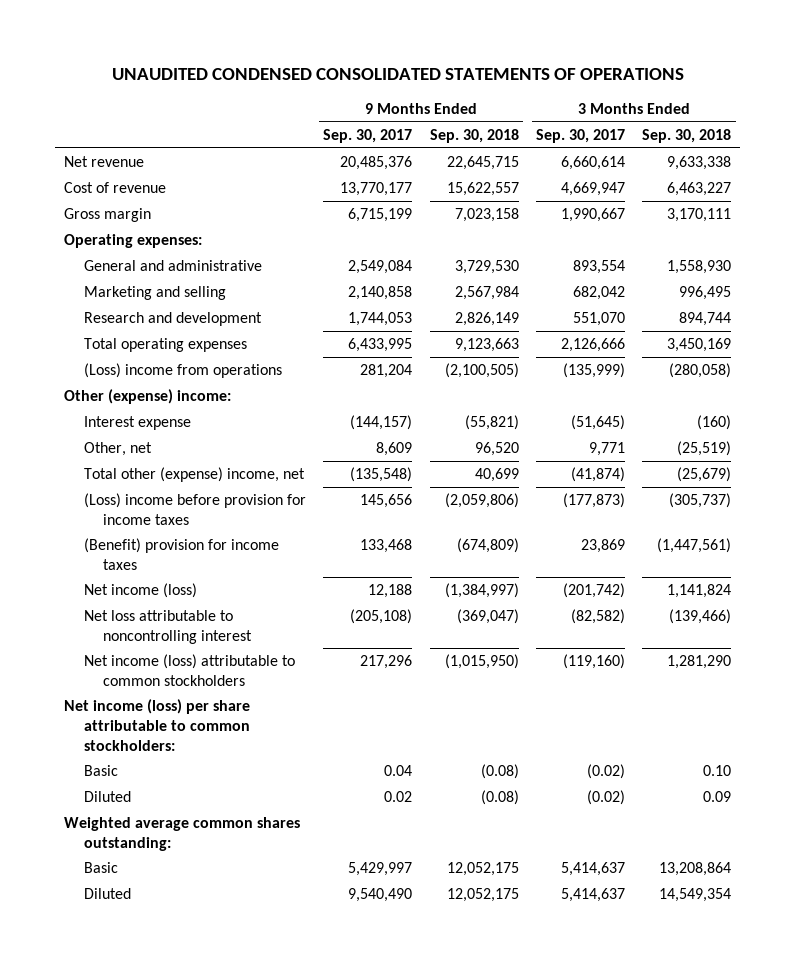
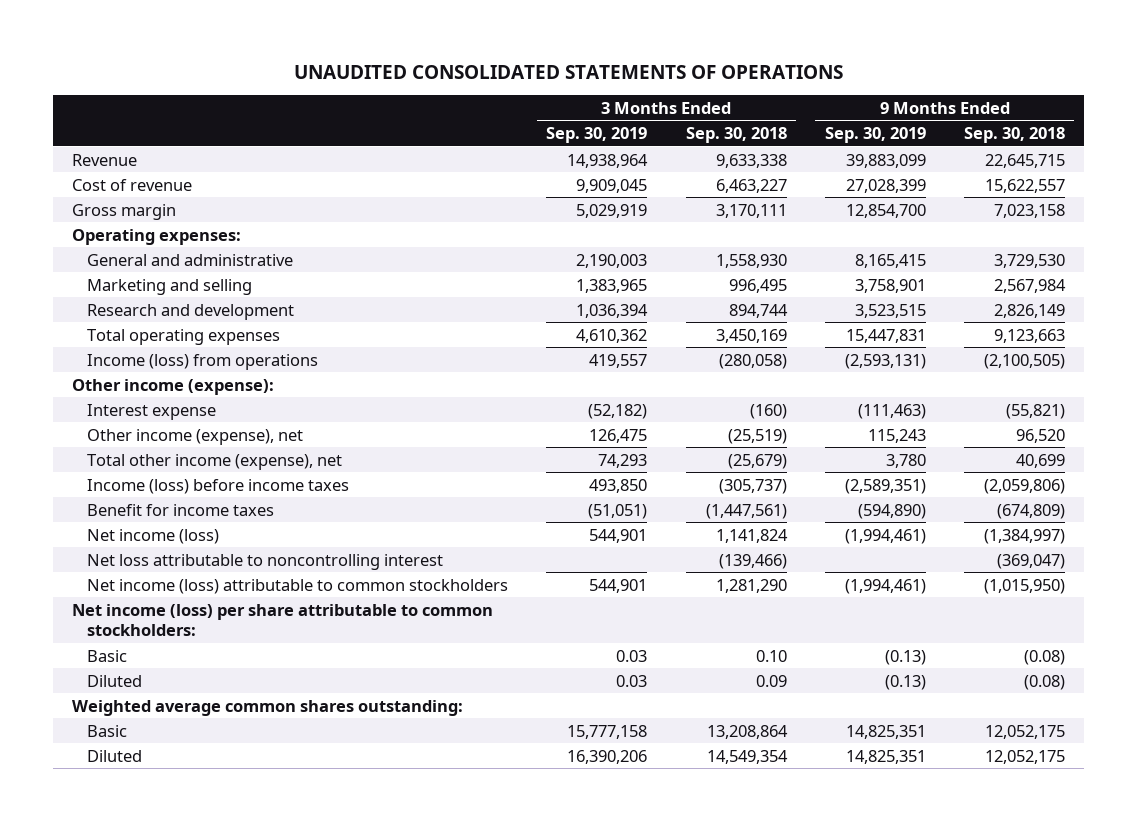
[111,68,684,81] UNAUDITED CONDENSED CONSOLIDATED STATEMENTS OF OPERATIONS -> [293,64,843,79] UNAUDITED CONSOLIDATED STATEMENTS OF OPERATIONS
[323,129,413,144] Sep. 30, 2017 -> none
[535,129,625,144] Sep. 30, 2017 -> none
none -> [546,127,648,144] Sep. 30, 2019
none -> [824,127,926,144] Sep. 30, 2019
[64,156,145,168] Net revenue -> [72,153,138,166] Revenue
[83,363,282,379] (Loss) income from operations -> [87,353,319,370] Income (loss) from operations
[64,389,232,405] Other (expense) income: -> [72,378,275,395] Other income (expense):
[83,442,152,457] Other, net -> [87,428,304,445] Other income (expense), net
[83,467,305,483] Total other (expense) income, net -> [87,453,343,470] Total other income (expense), net
[83,493,306,525] (Loss) income before provision for income taxes -> [87,478,350,494] Income (loss) before income taxes
[83,538,279,570] (Benefit) provision for income taxes -> [87,503,275,516] Benefit for income taxes

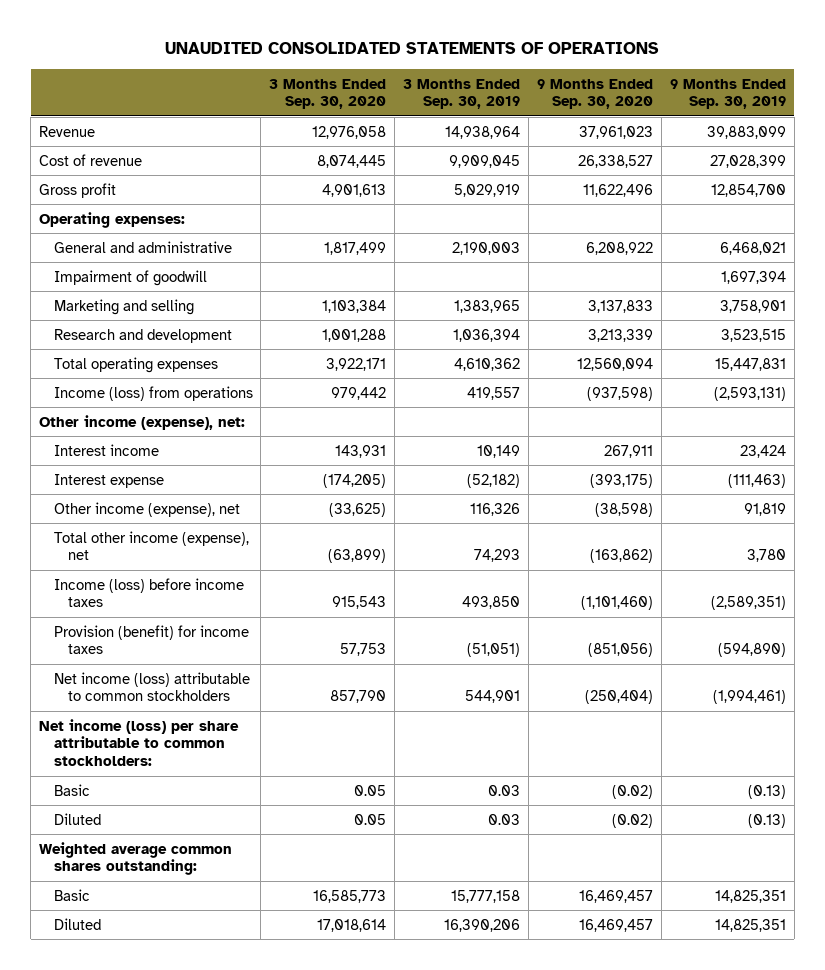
[685,127,787,144] Sep. 30, 2018 -> none
[963,127,1065,144] Sep. 30, 2018 -> none
none -> [269,78,387,110] 3 Months Ended Sep. 30, 2020
none -> [536,78,653,110] 9 Months Ended Sep. 30, 2020
[72,203,177,220] Gross margin -> [39,182,117,198] Gross profit
[854,253,926,268] 8,165,415 -> [719,241,786,255] 6,468,021
none -> [53,269,207,286] Impairment of goodwill
[72,378,275,395] Other income (expense): -> [39,414,246,430] Other income (expense), net:
none -> [53,443,159,456] Interest income
[589,428,648,443] 126,475 -> [470,502,521,516] 116,326
[867,428,926,443] 115,243 -> [743,502,786,516] 91,819
[87,528,220,544] Net income (loss) -> none
[87,553,444,570] Net loss attributable to noncontrolling interest -> none
[87,503,275,516] Benefit for income taxes -> [53,624,249,655] Provision (benefit) for income taxes

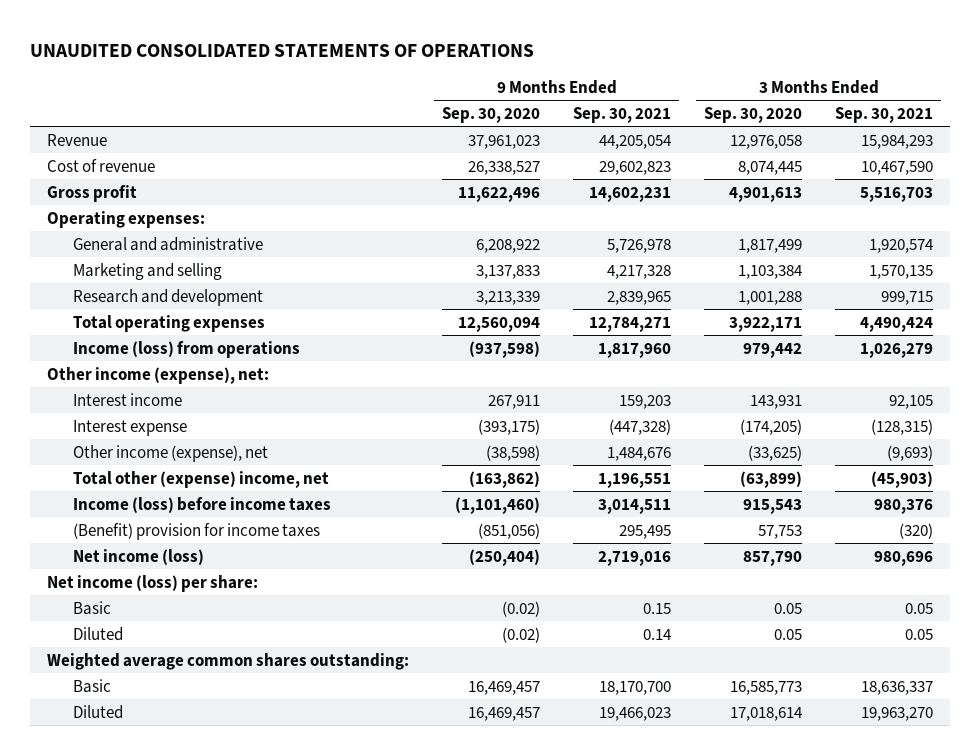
[403,78,521,110] 3 Months Ended Sep. 30, 2019 -> none
[669,78,786,110] 9 Months Ended Sep. 30, 2019 -> none
none -> [573,107,672,124] Sep. 30, 2021
none -> [835,107,934,124] Sep. 30, 2021
[53,269,207,286] Impairment of goodwill -> none
[53,530,249,561] Total other income (expense), net -> [72,470,329,488] Total other (expense) income, net
[53,624,249,655] Provision (benefit) for income taxes -> [72,522,320,540] (Benefit) provision for income taxes
[53,671,250,702] Net income (loss) attributable to common stockholders -> [72,548,204,565] Net income (loss)
[39,718,240,767] Net income (loss) per share attributable to common stockholders: -> [46,574,258,592] Net income (loss) per share:

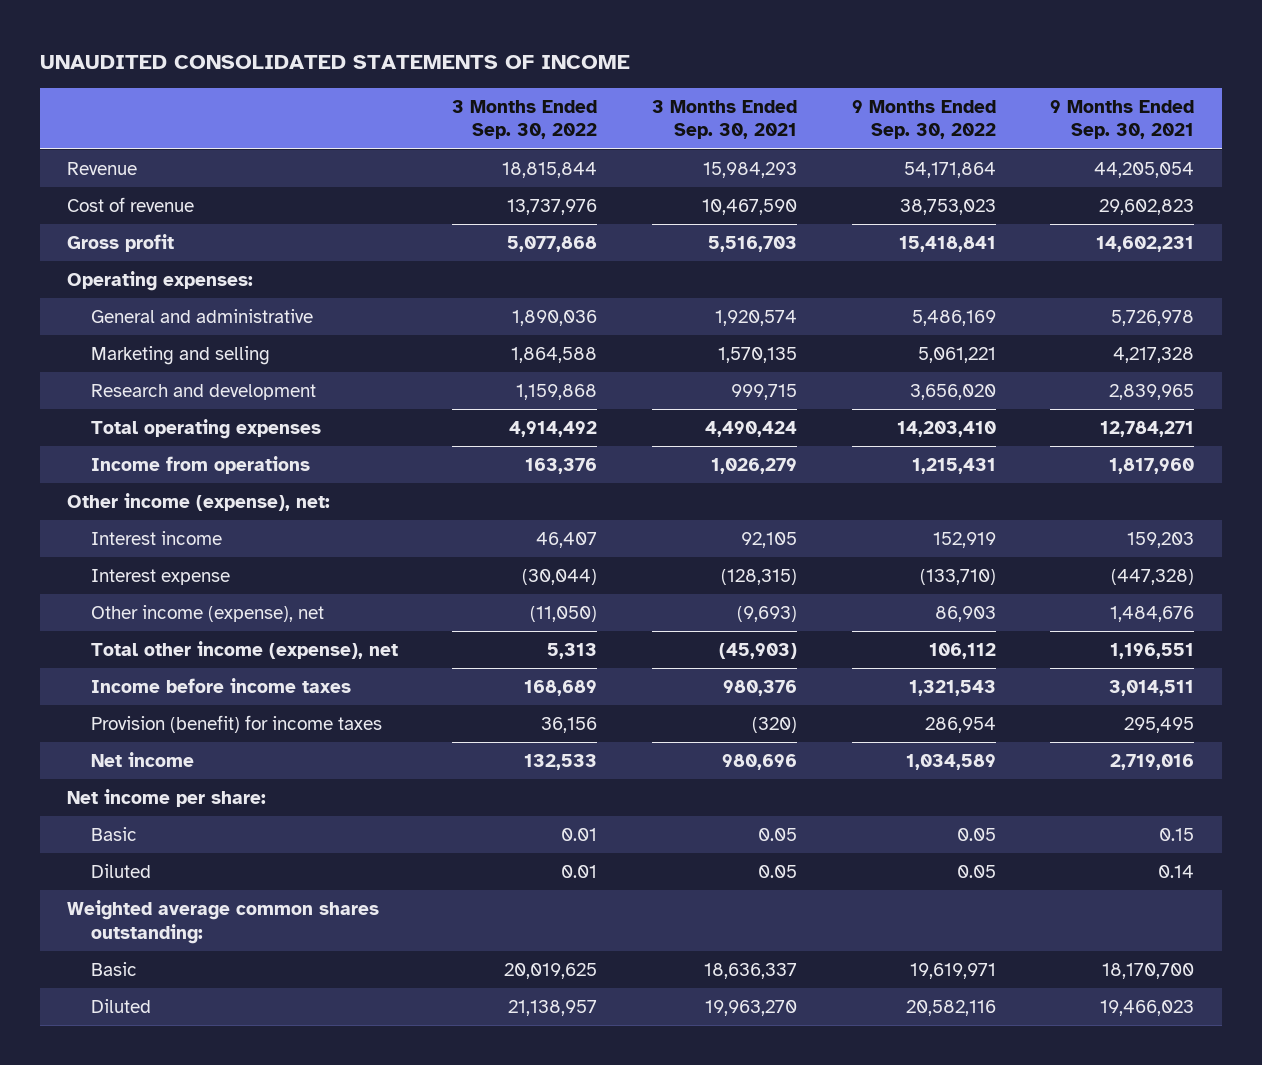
[30,44,535,58] UNAUDITED CONSOLIDATED STATEMENTS OF OPERATIONS -> [39,55,630,70] UNAUDITED CONSOLIDATED STATEMENTS OF INCOME
[442,107,541,124] Sep. 30, 2020 -> none
[704,107,803,124] Sep. 30, 2020 -> none
none -> [452,99,598,140] 3 Months Ended Sep. 30, 2022
none -> [851,99,996,140] 9 Months Ended Sep. 30, 2022
[72,340,300,358] Income (loss) from operations -> [90,455,310,474] Income from operations
[72,470,329,488] Total other (expense) income, net -> [90,640,398,659] Total other income (expense), net
[72,496,331,513] Income (loss) before income taxes -> [90,677,351,693] Income before income taxes
[72,522,320,540] (Benefit) provision for income taxes -> [90,714,382,733] Provision (benefit) for income taxes
[72,548,204,565] Net income (loss) -> [90,751,194,767] Net income
[46,574,258,592] Net income (loss) per share: -> [67,788,267,807] Net income per share:

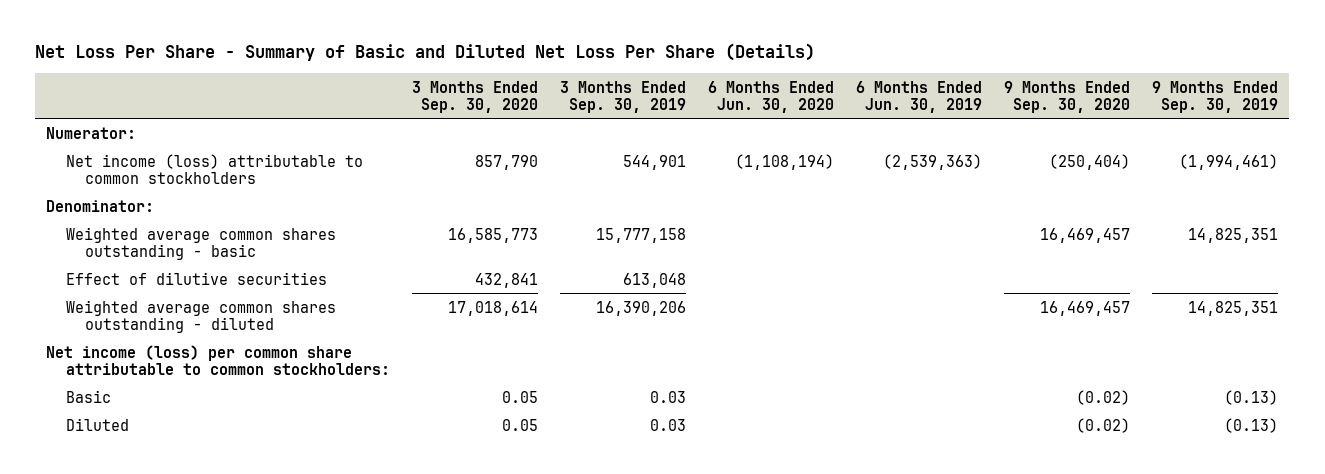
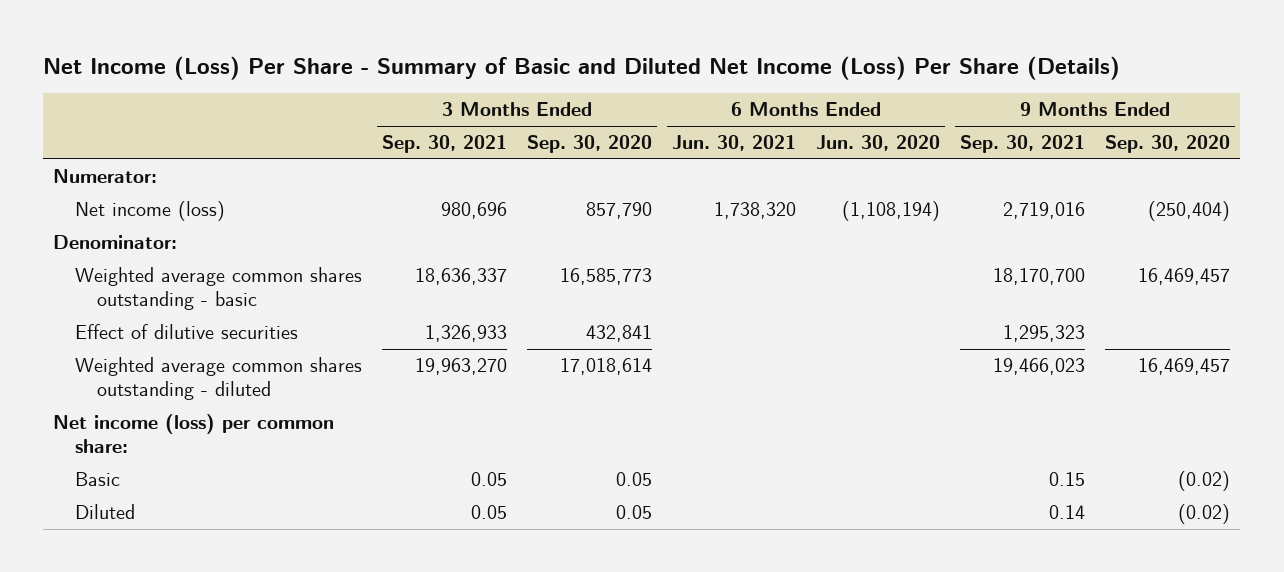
[35,43,816,62] Net Loss Per Share - Summary of Basic and Diluted Net Loss Per Share (Details) -> [43,55,1121,80] Net Income (Loss) Per Share - Summary of Basic and Diluted Net Income (Loss) Per Share (Details)
[559,80,686,113] 3 Months Ended Sep. 30, 2019 -> none
[856,80,983,113] 6 Months Ended Jun. 30, 2019 -> none
[1152,80,1279,113] 9 Months Ended Sep. 30, 2019 -> none
none -> [382,135,508,154] Sep. 30, 2021
none -> [672,135,797,152] Jun. 30, 2021
none -> [960,135,1086,154] Sep. 30, 2021
[65,153,363,184] Net income (loss) attributable to common stockholders -> [75,201,226,222] Net income (loss)
[46,344,390,375] Net income (loss) per common share attributable to common stockholders: -> [53,414,335,454] Net income (loss) per common share:

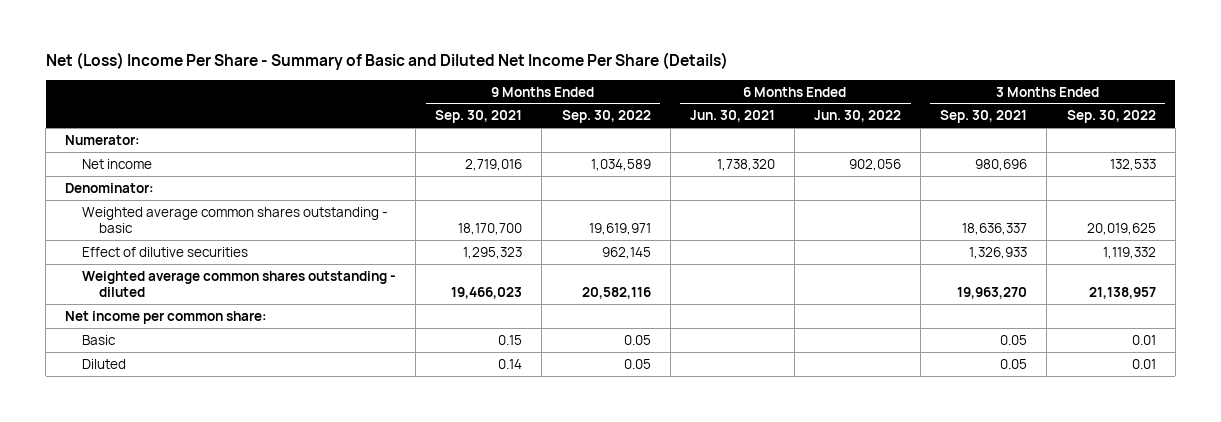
[43,55,1121,80] Net Income (Loss) Per Share - Summary of Basic and Diluted Net Income (Loss) Per Share (Details) -> [45,52,728,71] Net (Loss) Income Per Share - Summary of Basic and Diluted Net Income Per Share (Details)
[527,135,653,154] Sep. 30, 2020 -> none
[816,135,941,152] Jun. 30, 2020 -> none
[1105,135,1231,154] Sep. 30, 2020 -> none
none -> [561,110,651,124] Sep. 30, 2022
none -> [814,110,902,123] Jun. 30, 2022
none -> [1066,110,1156,124] Sep. 30, 2022
[75,201,226,222] Net income (loss) -> [82,158,153,169] Net income
[53,414,335,454] Net income (loss) per common share: -> [65,310,268,324] Net income per common share:

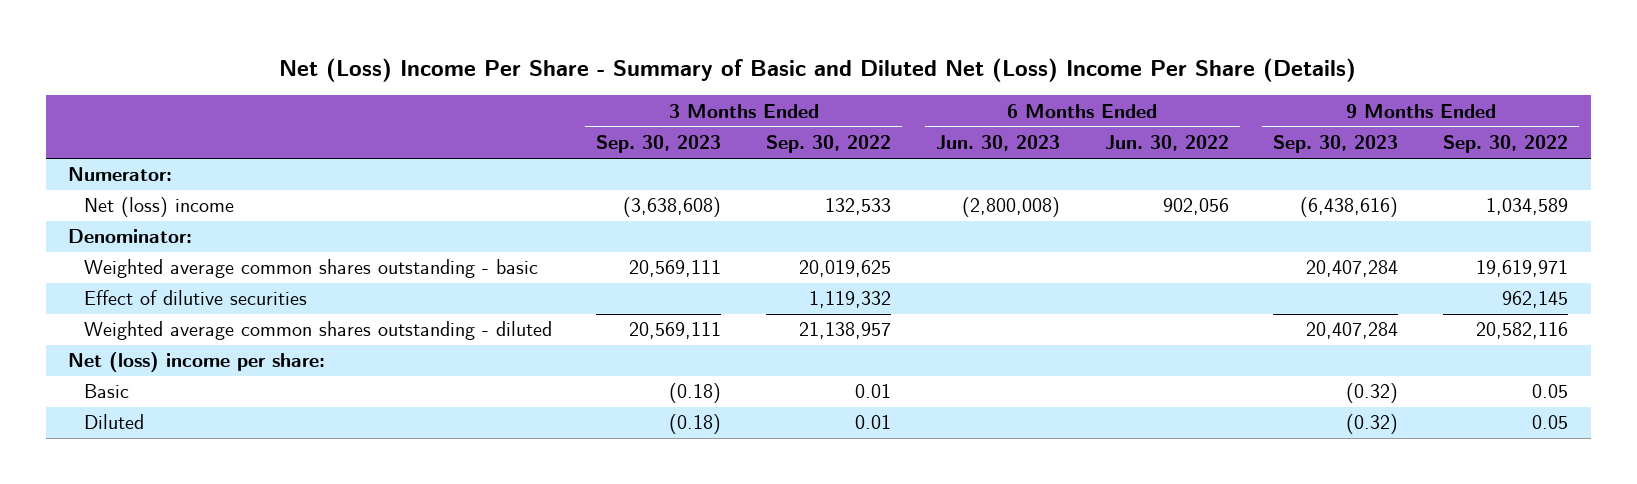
[45,52,728,71] Net (Loss) Income Per Share - Summary of Basic and Diluted Net Income Per Share (Details) -> [279,58,1357,83] Net (Loss) Income Per Share - Summary of Basic and Diluted Net (Loss) Income Per Share (Details)
[435,110,523,124] Sep. 30, 2021 -> none
[689,110,775,123] Jun. 30, 2021 -> none
[940,110,1028,124] Sep. 30, 2021 -> none
none -> [596,135,722,154] Sep. 30, 2023
none -> [935,135,1060,152] Jun. 30, 2023
none -> [1273,135,1399,154] Sep. 30, 2023
[82,158,153,169] Net income -> [83,197,234,218] Net (loss) income
[65,310,268,324] Net income per common share: -> [68,352,326,373] Net (loss) income per share:

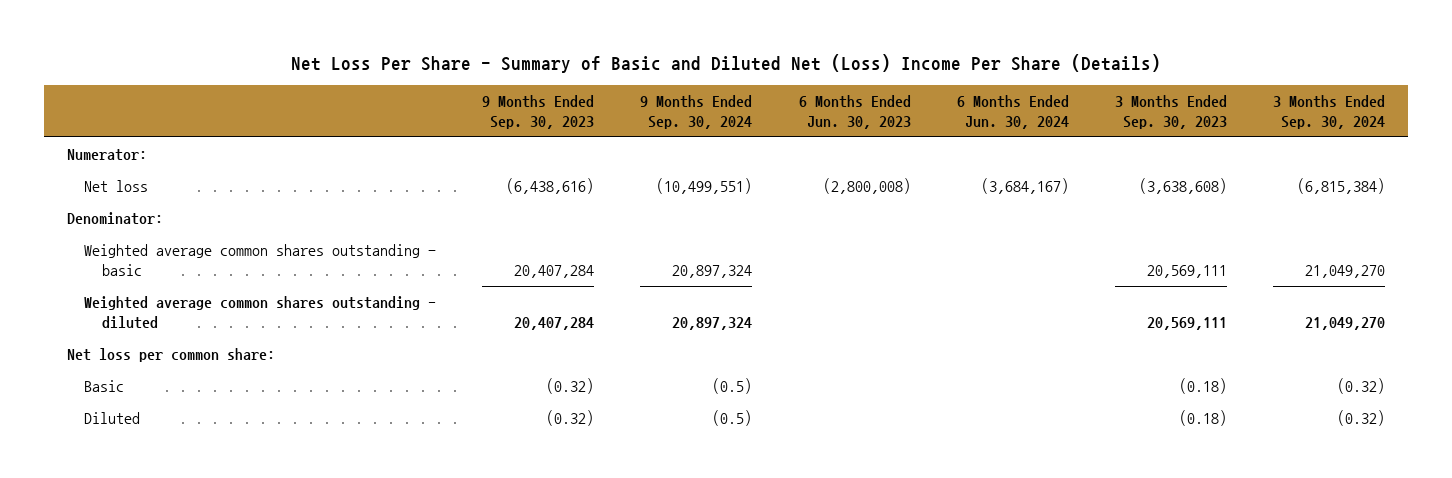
[279,58,1357,83] Net (Loss) Income Per Share - Summary of Basic and Diluted Net (Loss) Income Per Share (Details) -> [290,53,1161,73] Net Loss Per Share - Summary of Basic and Diluted Net (Loss) Income Per Share (Details)
[766,135,892,154] Sep. 30, 2022 -> none
[1104,135,1229,152] Jun. 30, 2022 -> none
[1443,135,1569,154] Sep. 30, 2022 -> none
none -> [640,94,753,130] 9 Months Ended Sep. 30, 2024
none -> [956,94,1069,130] 6 Months Ended Jun. 30, 2024
none -> [1272,94,1385,130] 3 Months Ended Sep. 30, 2024
[83,197,234,218] Net (loss) income -> [84,180,149,193] Net loss
[83,290,307,306] Effect of dilutive securities -> none
[68,352,326,373] Net (loss) income per share: -> [67,348,276,363] Net loss per common share:

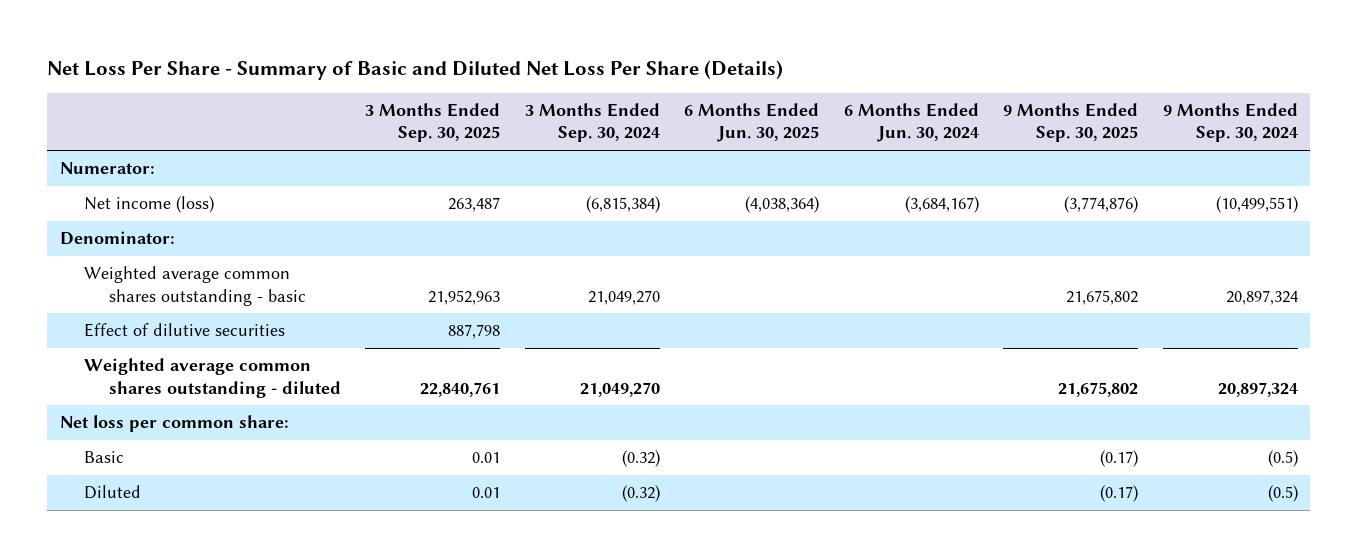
[290,53,1161,73] Net Loss Per Share - Summary of Basic and Diluted Net (Loss) Income Per Share (Details) -> [47,59,784,80] Net Loss Per Share - Summary of Basic and Diluted Net Loss Per Share (Details)
[482,94,595,130] 9 Months Ended Sep. 30, 2023 -> none
[798,94,911,130] 6 Months Ended Jun. 30, 2023 -> none
[1114,94,1227,130] 3 Months Ended Sep. 30, 2023 -> none
none -> [365,103,501,143] 3 Months Ended Sep. 30, 2025
none -> [684,103,820,143] 6 Months Ended Jun. 30, 2025
none -> [1003,103,1139,143] 9 Months Ended Sep. 30, 2025
[84,180,149,193] Net loss -> [84,196,215,214] Net income (loss)
none -> [84,323,286,338] Effect of dilutive securities

